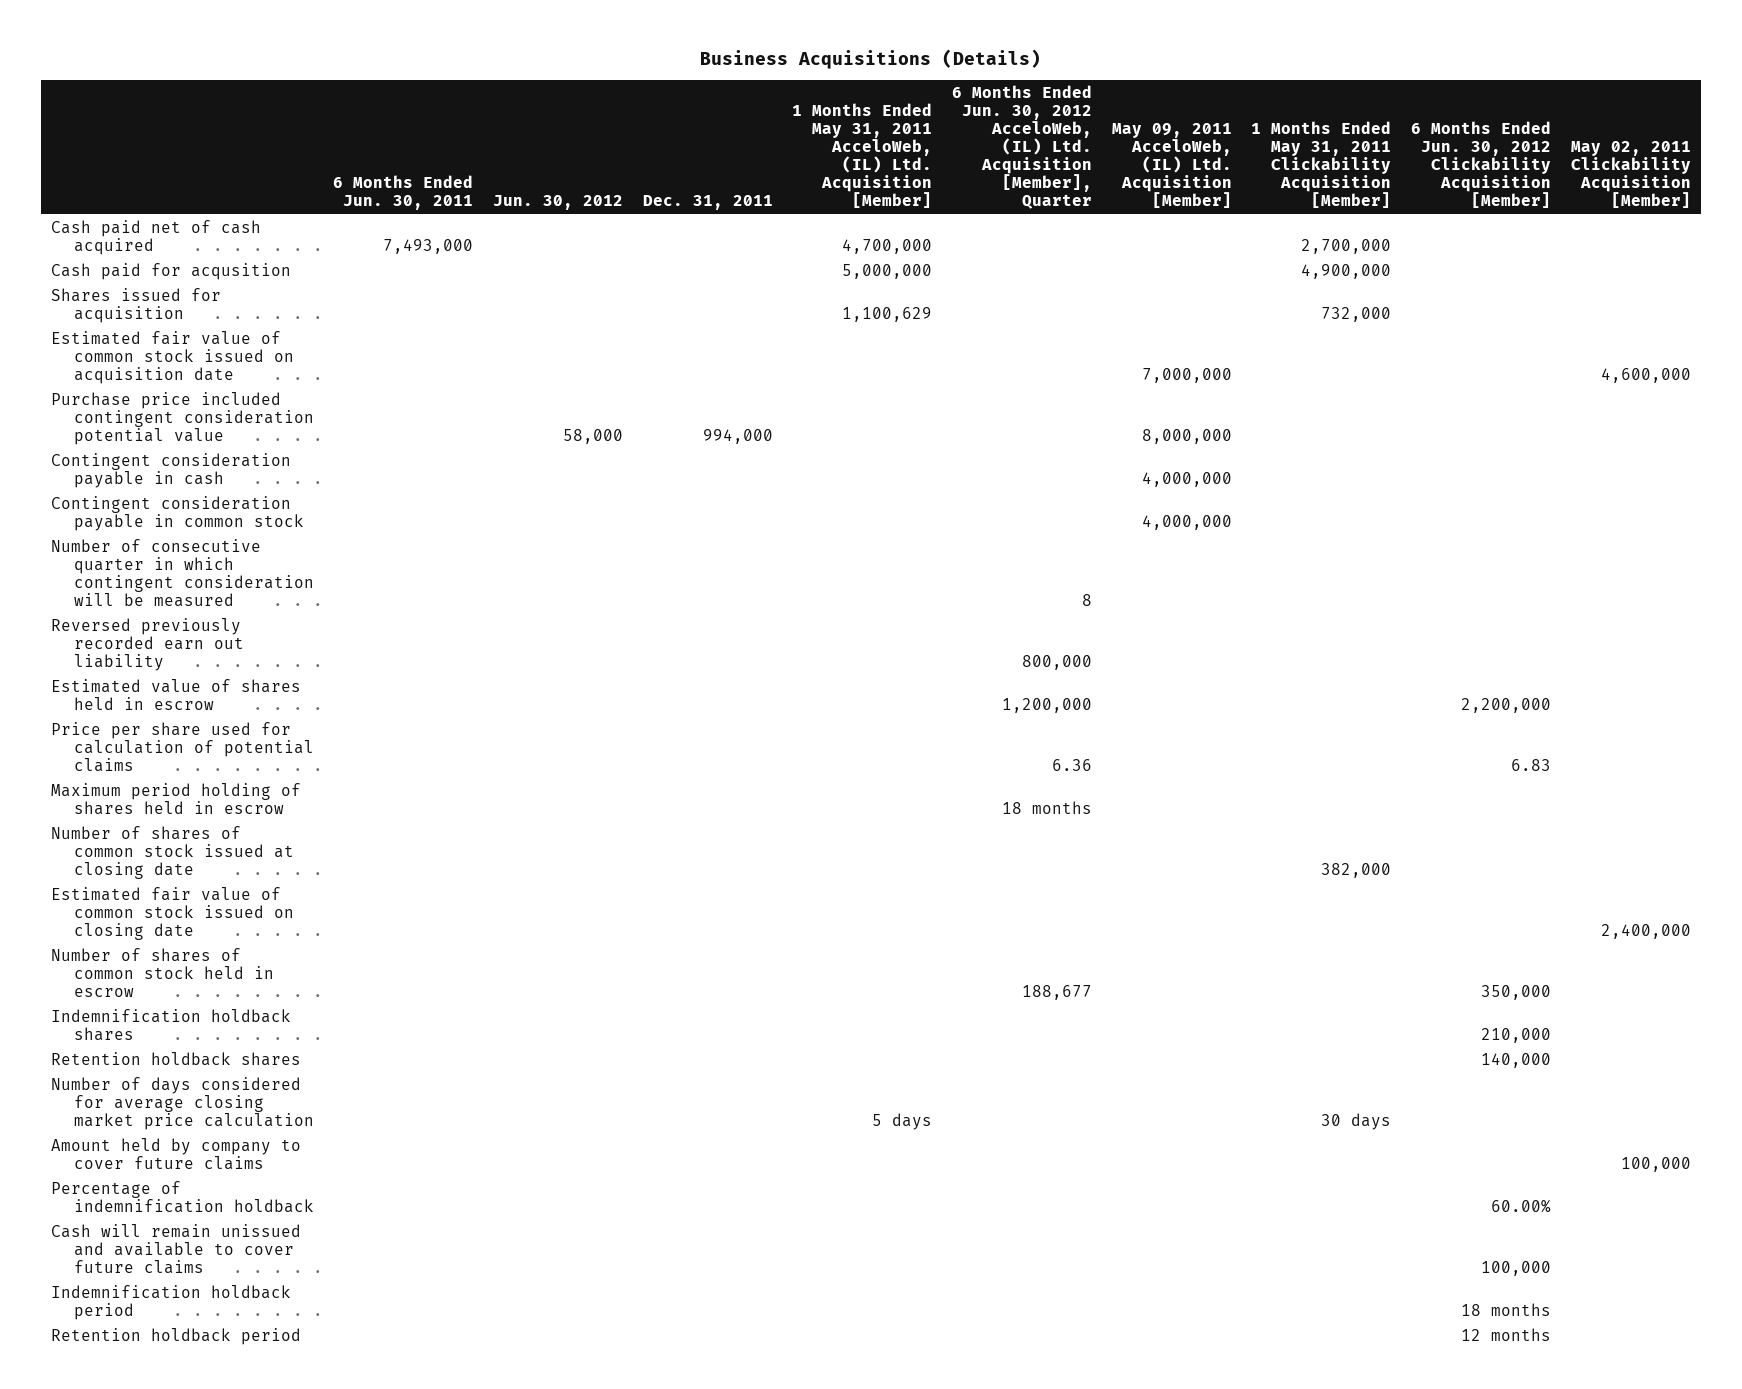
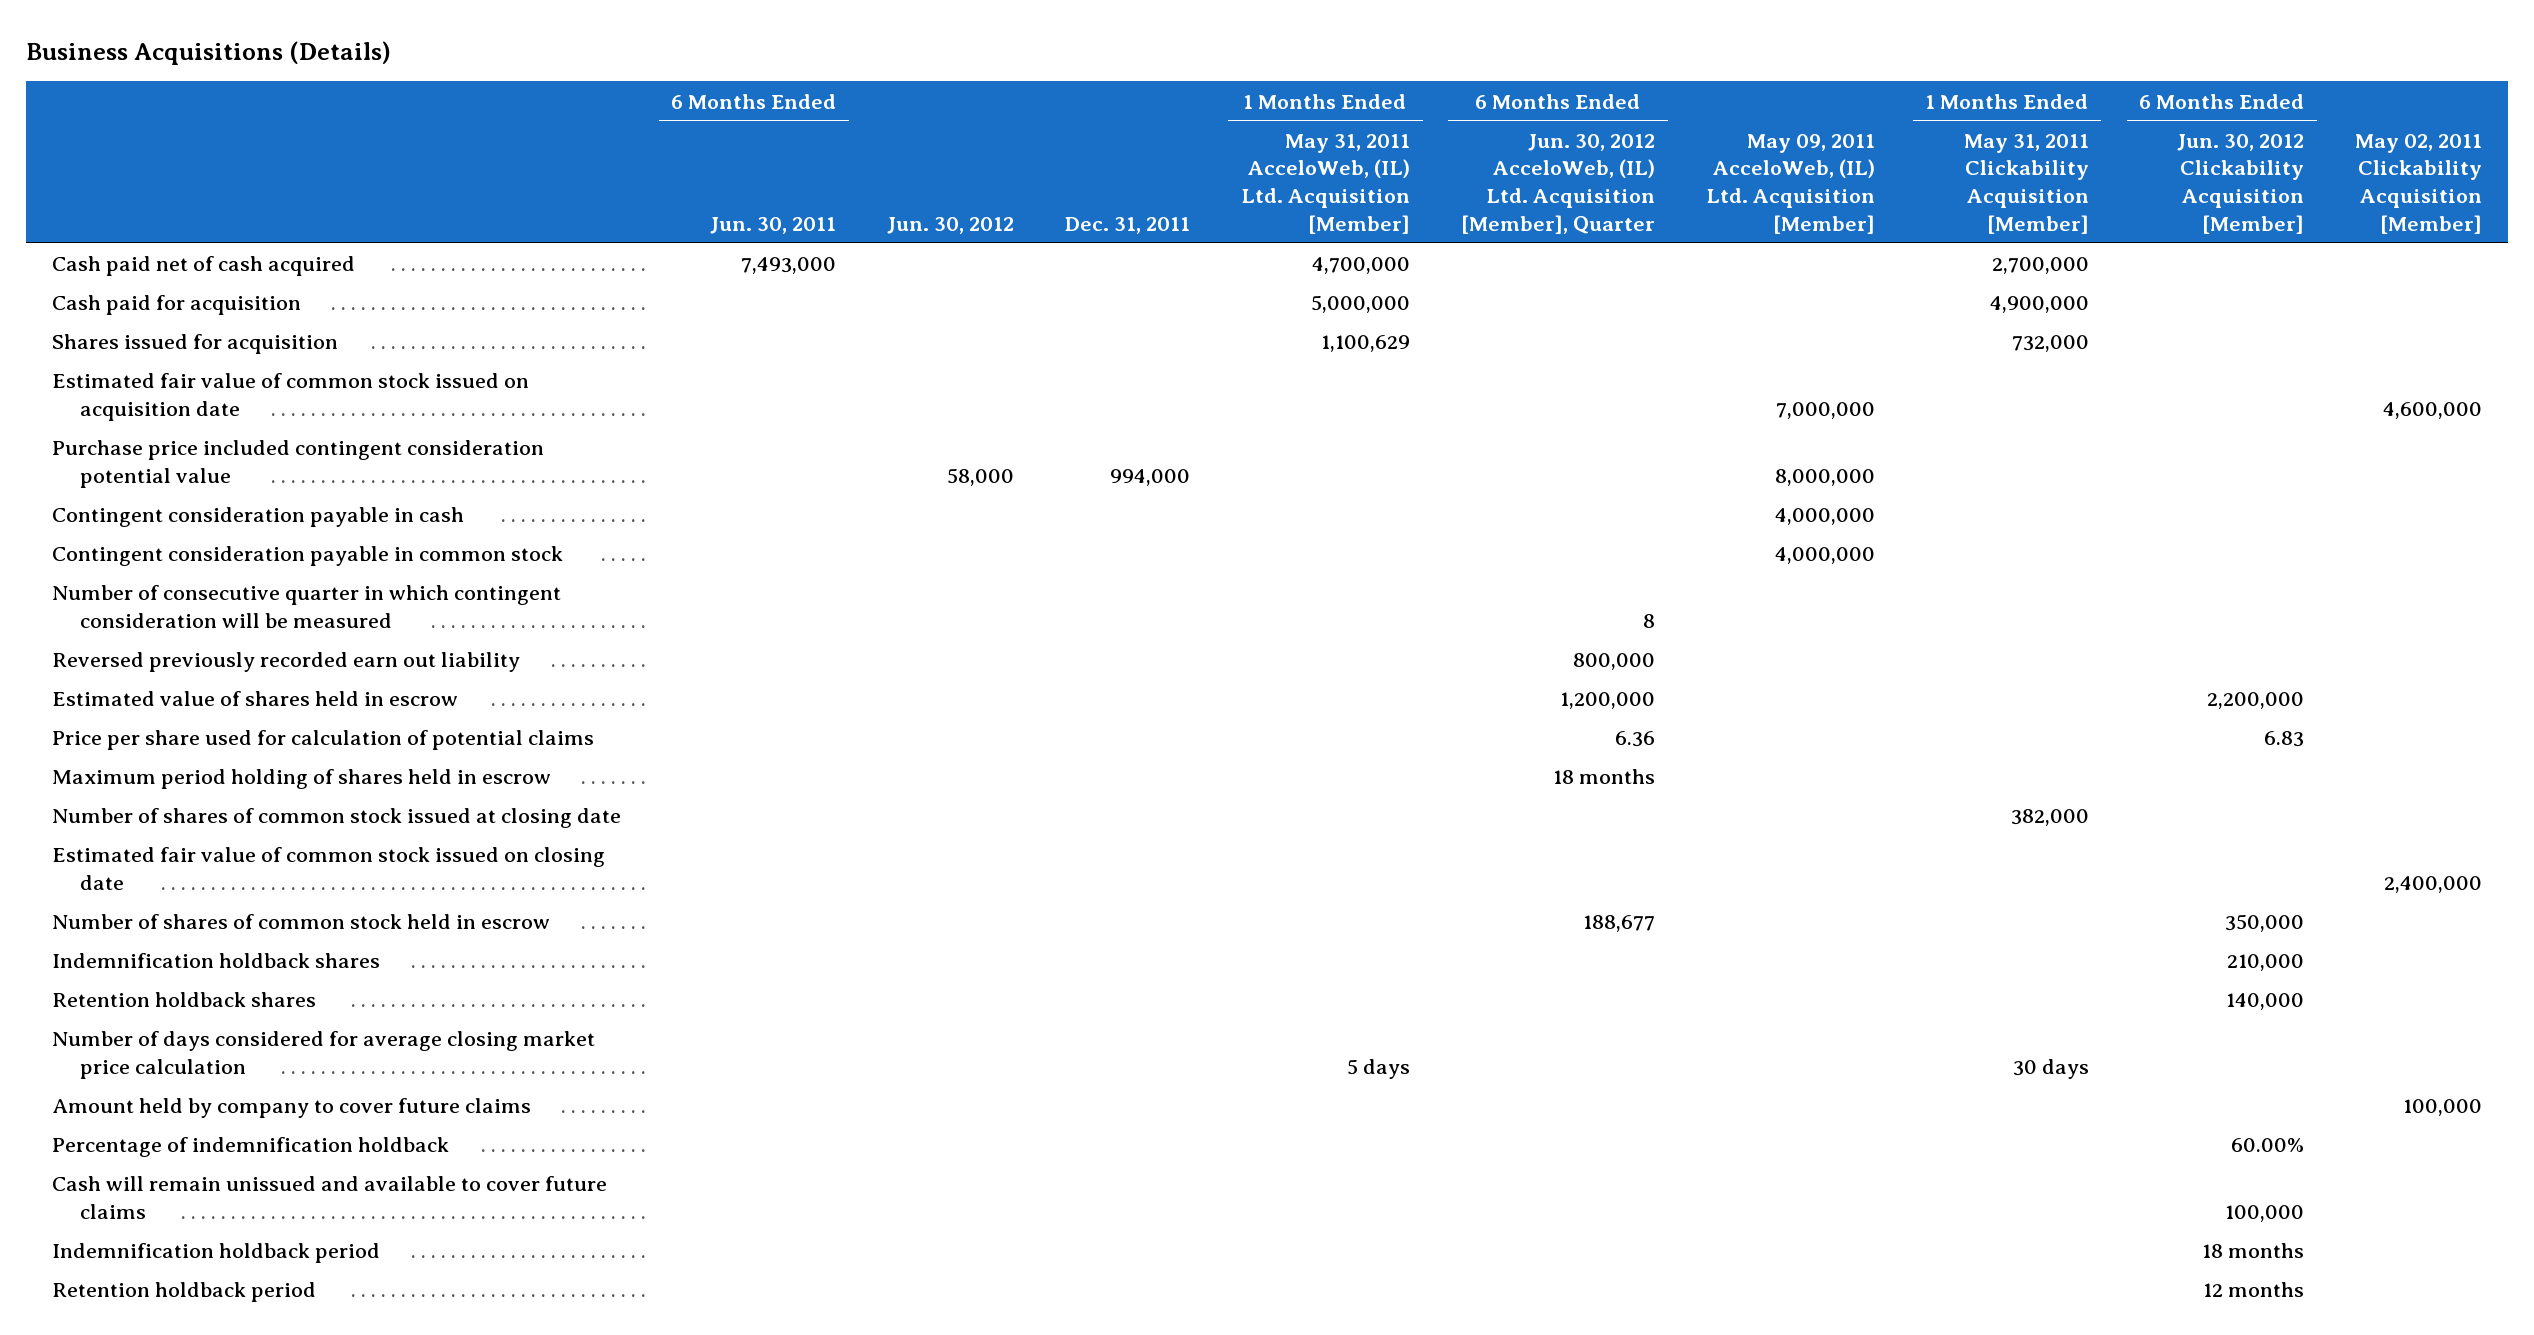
[51,262,292,280] Cash paid for acqusition -> [51,295,301,316] Cash paid for acquisition

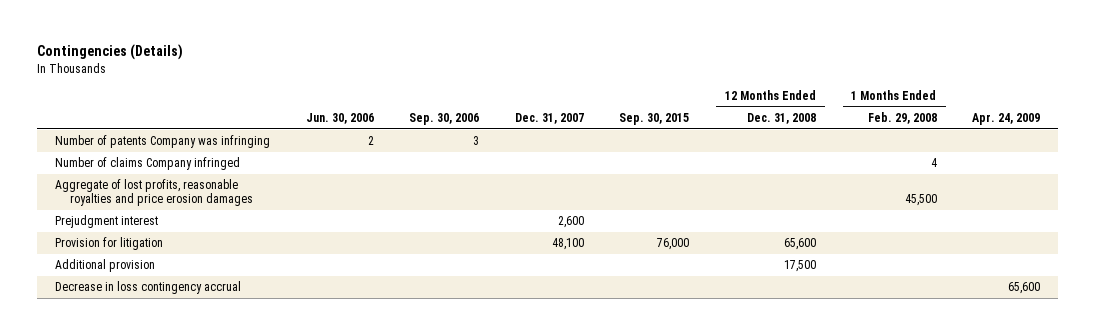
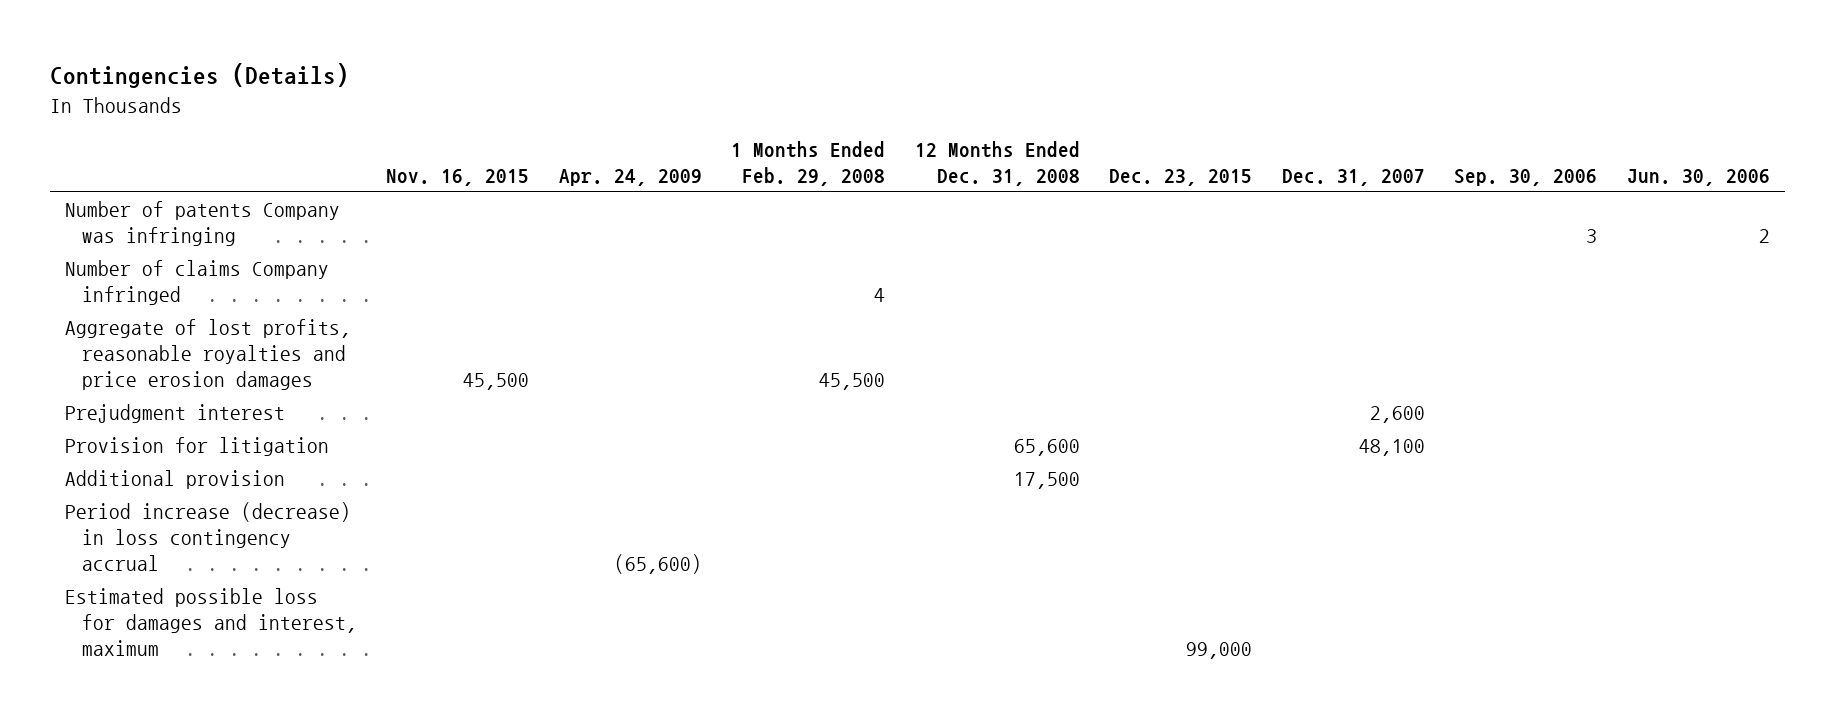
[619,113,690,126] Sep. 30, 2015 -> none
none -> [386,168,530,186] Nov. 16, 2015
none -> [1109,168,1253,186] Dec. 23, 2015
[55,281,242,295] Decrease in loss contingency accrual -> [64,502,351,571] Period increase (decrease) in loss contingency accrual
[1008,282,1041,295] 65,600 -> [613,553,702,574] (65,600)
none -> [64,588,357,656] Estimated possible loss for damages and interest, maximum

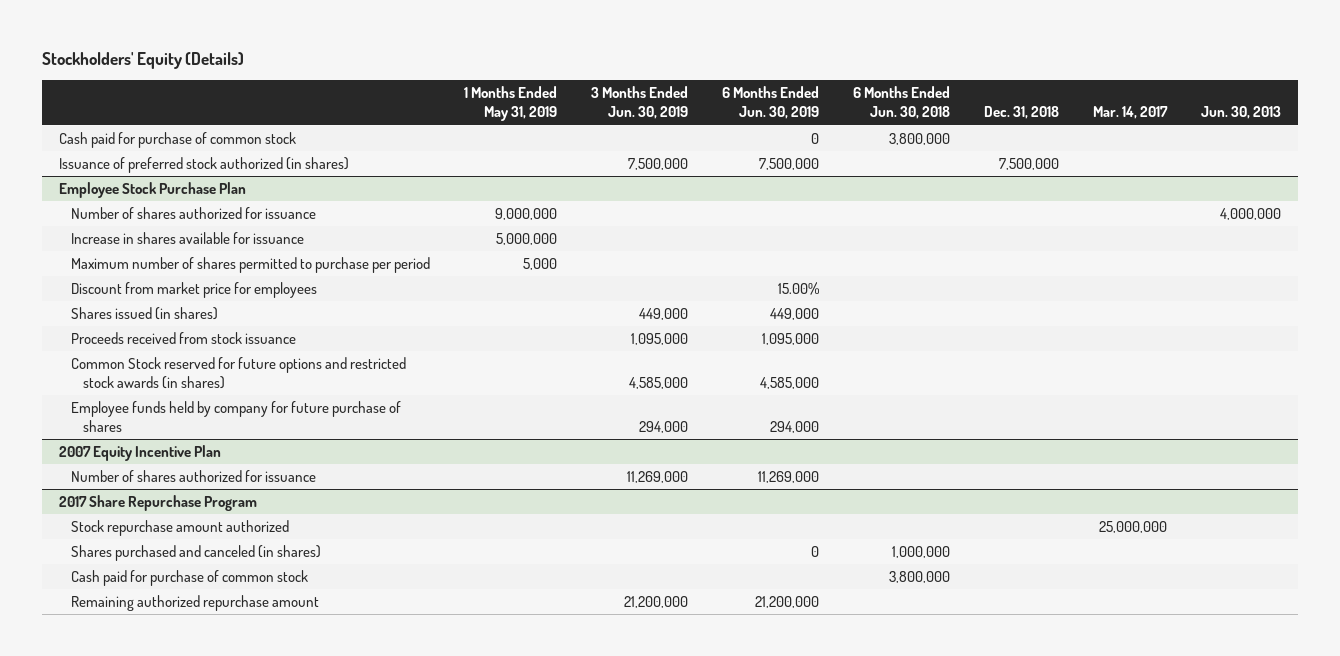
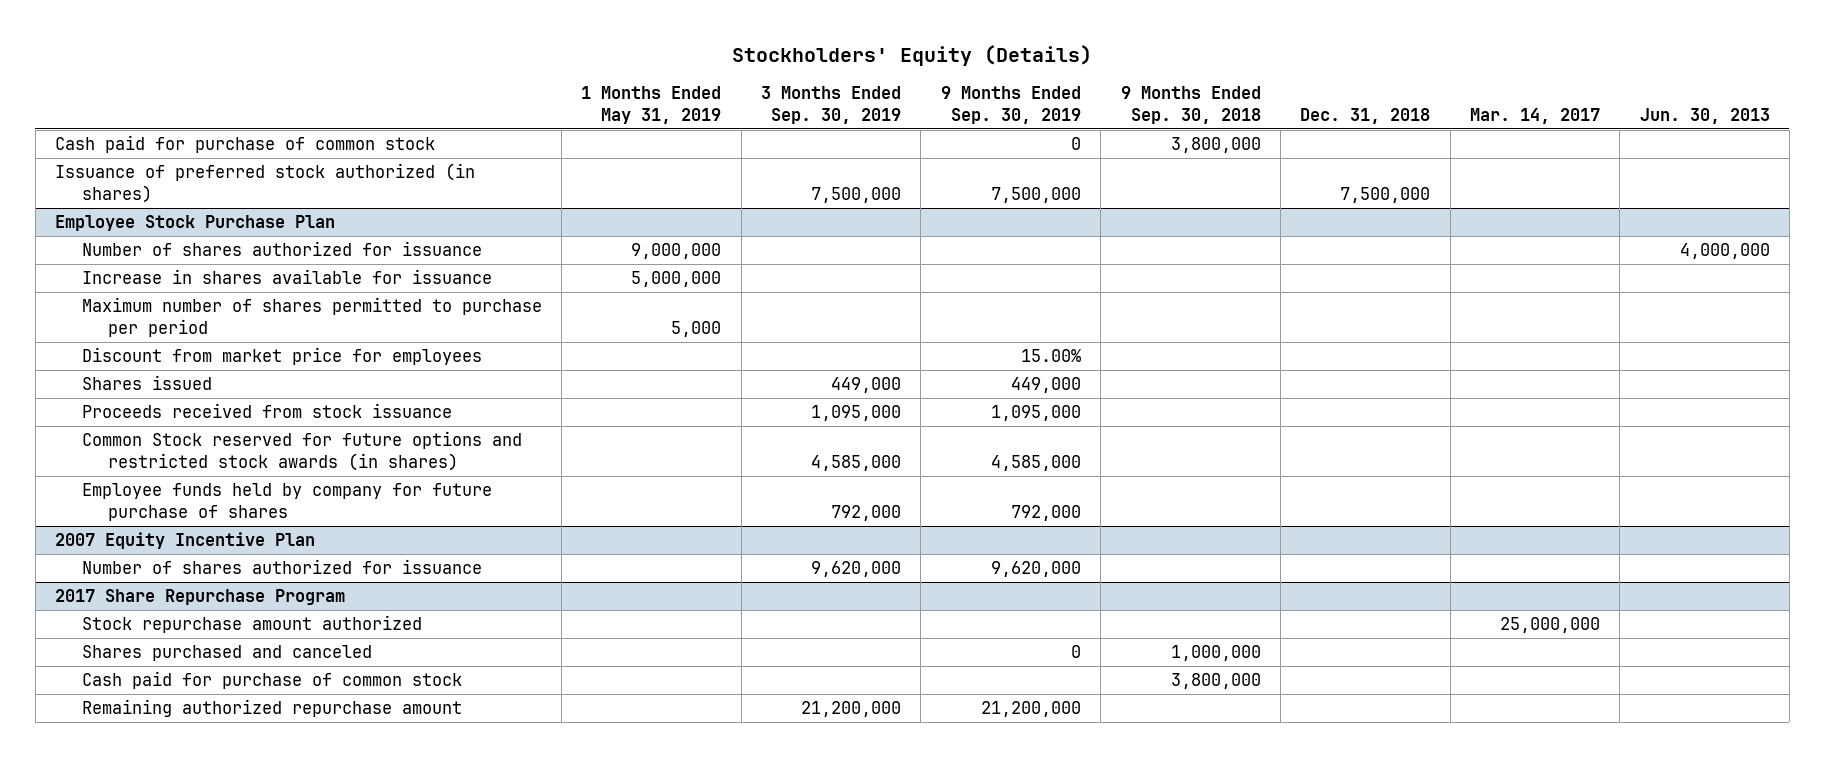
[591,86,689,120] 3 Months Ended Jun. 30, 2019 -> none
[722,86,820,120] 6 Months Ended Jun. 30, 2019 -> none
[853,86,951,120] 6 Months Ended Jun. 30, 2018 -> none
none -> [761,86,902,124] 3 Months Ended Sep. 30, 2019
none -> [940,86,1081,124] 9 Months Ended Sep. 30, 2019
none -> [1120,86,1261,124] 9 Months Ended Sep. 30, 2018
[71,307,219,321] Shares issued (in shares) -> [81,375,212,391] Shares issued
[71,545,322,562] Shares purchased and canceled (in shares) -> [81,645,372,662] Shares purchased and canceled

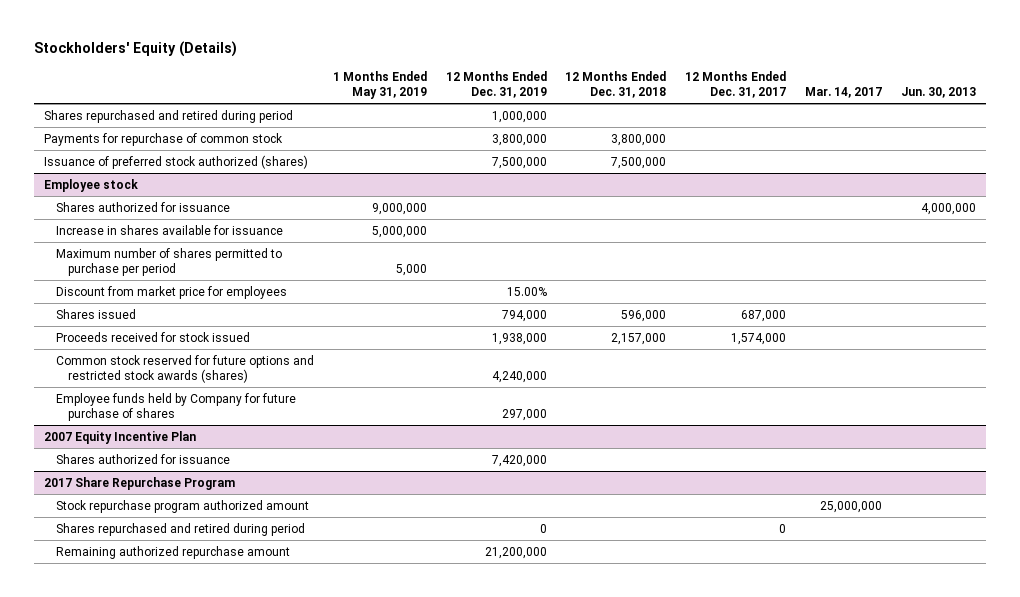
[761,86,902,124] 3 Months Ended Sep. 30, 2019 -> none
[940,86,1081,124] 9 Months Ended Sep. 30, 2019 -> none
[1120,86,1261,124] 9 Months Ended Sep. 30, 2018 -> none
[1300,107,1431,124] Dec. 31, 2018 -> none
none -> [445,70,547,99] 12 Months Ended Dec. 31, 2019
none -> [565,70,667,99] 12 Months Ended Dec. 31, 2018
none -> [685,70,787,99] 12 Months Ended Dec. 31, 2017
[55,135,436,154] Cash paid for purchase of common stock -> none
none -> [43,109,293,123] Shares repurchased and retired during period
none -> [43,132,283,146] Payments for repurchase of common stock
[55,163,476,203] Issuance of preferred stock authorized (in shares) -> [43,154,308,169] Issuance of preferred stock authorized (shares)
[55,215,336,232] Employee Stock Purchase Plan -> [43,178,138,192] Employee stock
[81,241,482,257] Number of shares authorized for issuance -> [55,201,230,212] Shares authorized for issuance
[81,403,452,419] Proceeds received from stock issuance -> [55,331,250,342] Proceeds received for stock issued
[81,431,522,471] Common Stock reserved for future options and restricted stock awards (in shares) -> [55,354,314,383] Common stock reserved for future options and restricted stock awards (shares)
[81,483,492,521] Employee funds held by company for future purchase of shares -> [55,392,296,421] Employee funds held by Company for future purchase of shares
[81,559,482,575] Number of shares authorized for issuance -> [55,453,230,464] Shares authorized for issuance
[81,671,462,690] Cash paid for purchase of common stock -> none
[81,615,422,634] Stock repurchase amount authorized -> [55,499,309,513] Stock repurchase program authorized amount
[81,645,372,662] Shares purchased and canceled -> [55,522,305,536] Shares repurchased and retired during period

